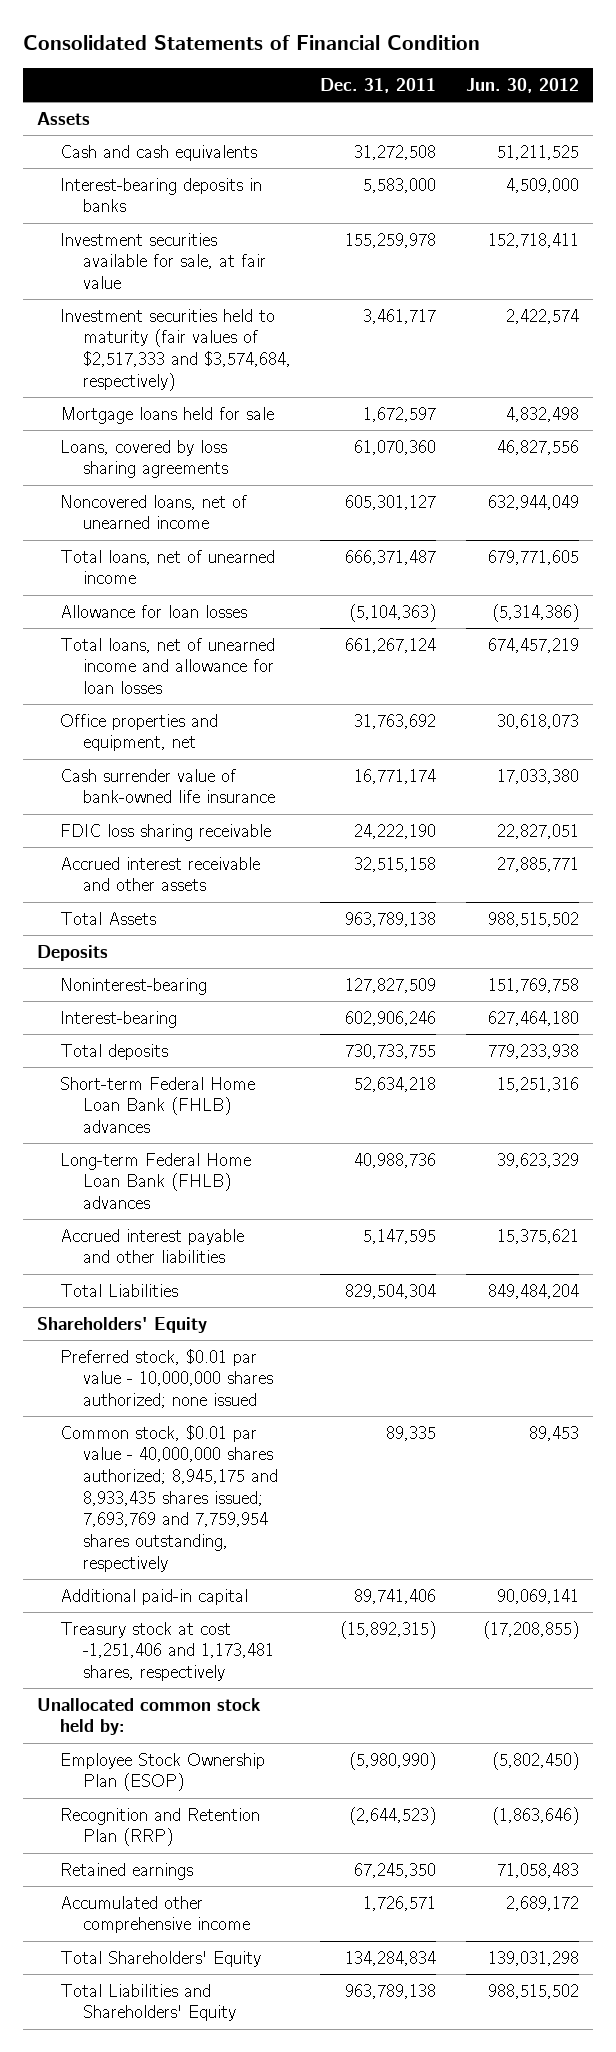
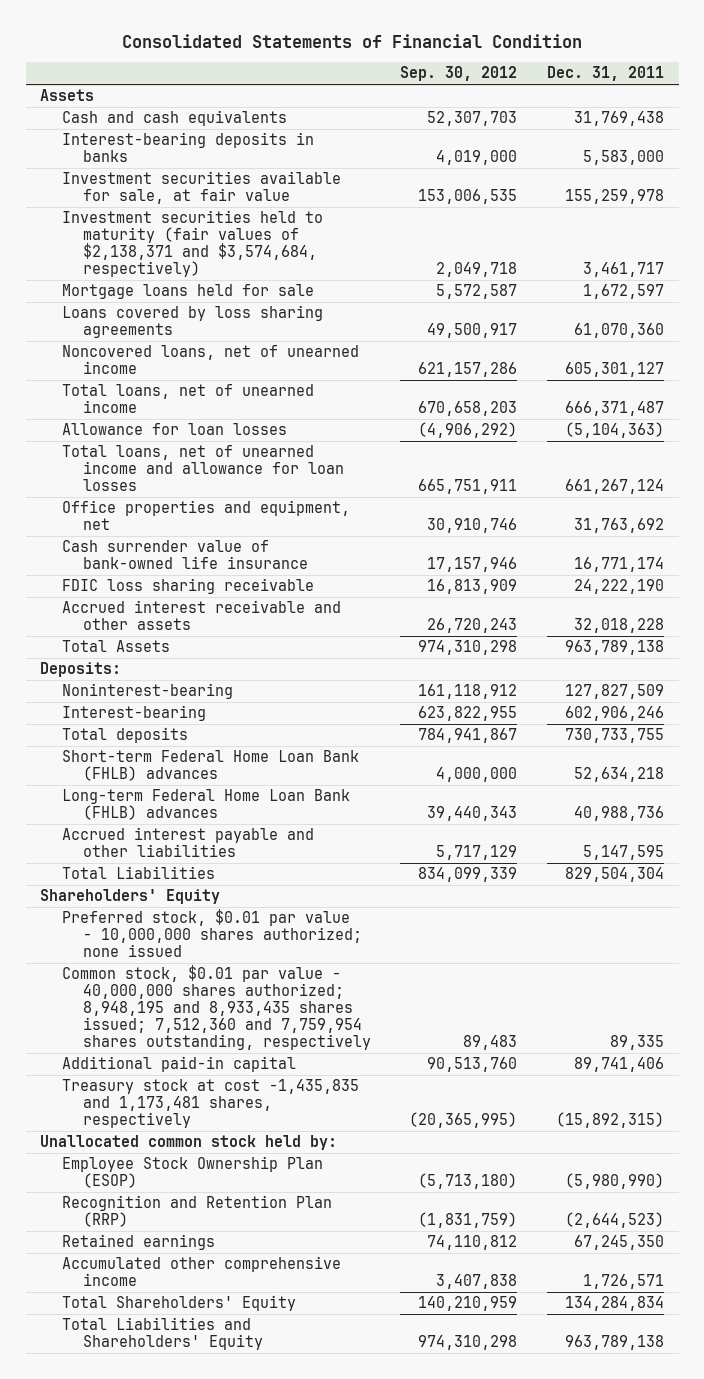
[465,77,579,93] Jun. 30, 2012 -> none
none -> [400,66,518,82] Sep. 30, 2012
[354,144,437,160] 31,272,508 -> [573,111,664,127] 31,769,438
[60,308,292,391] Investment securities held to maturity (fair values of $2,517,333 and $3,574,684, respectively) -> [61,210,323,278] Investment securities held to maturity (fair values of $2,138,371 and $3,574,684, respectively)
[60,439,229,479] Loans, covered by loss sharing agreements -> [61,305,323,339] Loans covered by loss sharing agreements
[354,856,437,872] 32,515,158 -> [573,618,664,634] 32,018,228
[37,944,109,961] Deposits -> [40,662,122,678] Deposits:
[60,1424,279,1572] Common stock, $0.01 par value - 40,000,000 shares authorized; 8,945,175 and 8,933,435 shares issued; 7,693,769 and 7,759,954 shares outstanding, respectively -> [61,965,371,1051] Common stock, $0.01 par value - 40,000,000 shares authorized; 8,948,195 and 8,933,435 shares issued; 7,512,360 and 7,759,954 shares outstanding, respectively
[60,1621,275,1682] Treasury stock at cost -1,251,406 and 1,173,481 shares, respectively -> [61,1079,359,1129] Treasury stock at cost -1,435,835 and 1,173,481 shares, respectively

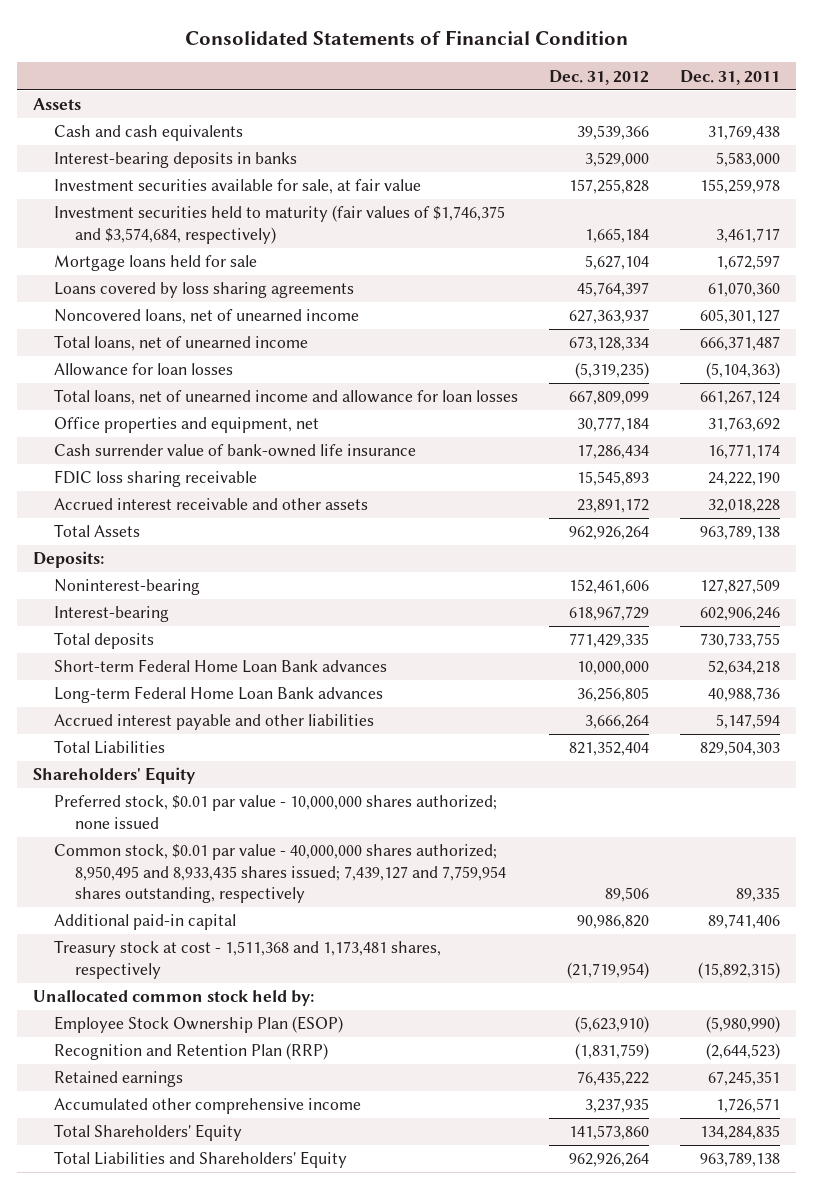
[400,66,518,82] Sep. 30, 2012 -> none
none -> [548,69,649,85] Dec. 31, 2012
[61,210,323,278] Investment securities held to maturity (fair values of $2,138,371 and $3,574,684, respectively) -> [53,205,505,244] Investment securities held to maturity (fair values of $1,746,375 and $3,574,684, respectively)
[61,750,359,782] Short-term Federal Home Loan Bank (FHLB) advances -> [53,659,387,674] Short-term Federal Home Loan Bank advances
[61,789,350,821] Long-term Federal Home Loan Bank (FHLB) advances -> [53,686,383,704] Long-term Federal Home Loan Bank advances
[582,845,664,861] 5,147,595 -> [716,714,781,730] 5,147,594
[564,867,664,883] 829,504,304 -> [700,741,781,757] 829,504,303
[61,965,371,1051] Common stock, $0.01 par value - 40,000,000 shares authorized; 8,948,195 and 8,933,435 shares issued; 7,512,360 and 7,759,954 shares outstanding, respectively -> [53,844,506,903] Common stock, $0.01 par value - 40,000,000 shares authorized; 8,950,495 and 8,933,435 shares issued; 7,439,127 and 7,759,954 shares outstanding, respectively
[61,1079,359,1129] Treasury stock at cost -1,435,835 and 1,173,481 shares, respectively -> [53,940,441,979] Treasury stock at cost - 1,511,368 and 1,173,481 shares, respectively
[573,1235,664,1251] 67,245,350 -> [708,1071,781,1087] 67,245,351
[564,1296,664,1312] 134,284,834 -> [700,1125,781,1141] 134,284,835

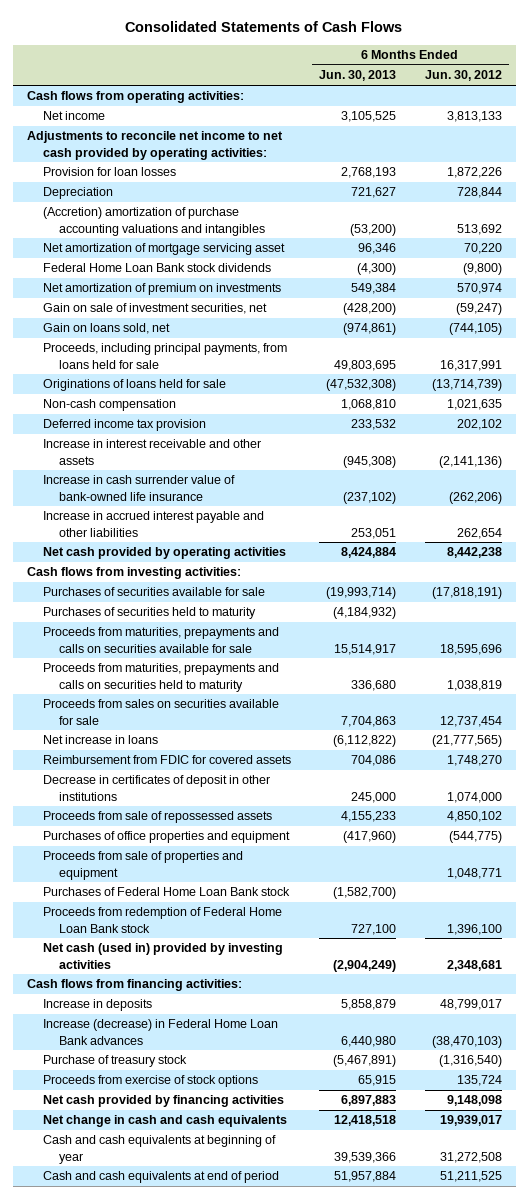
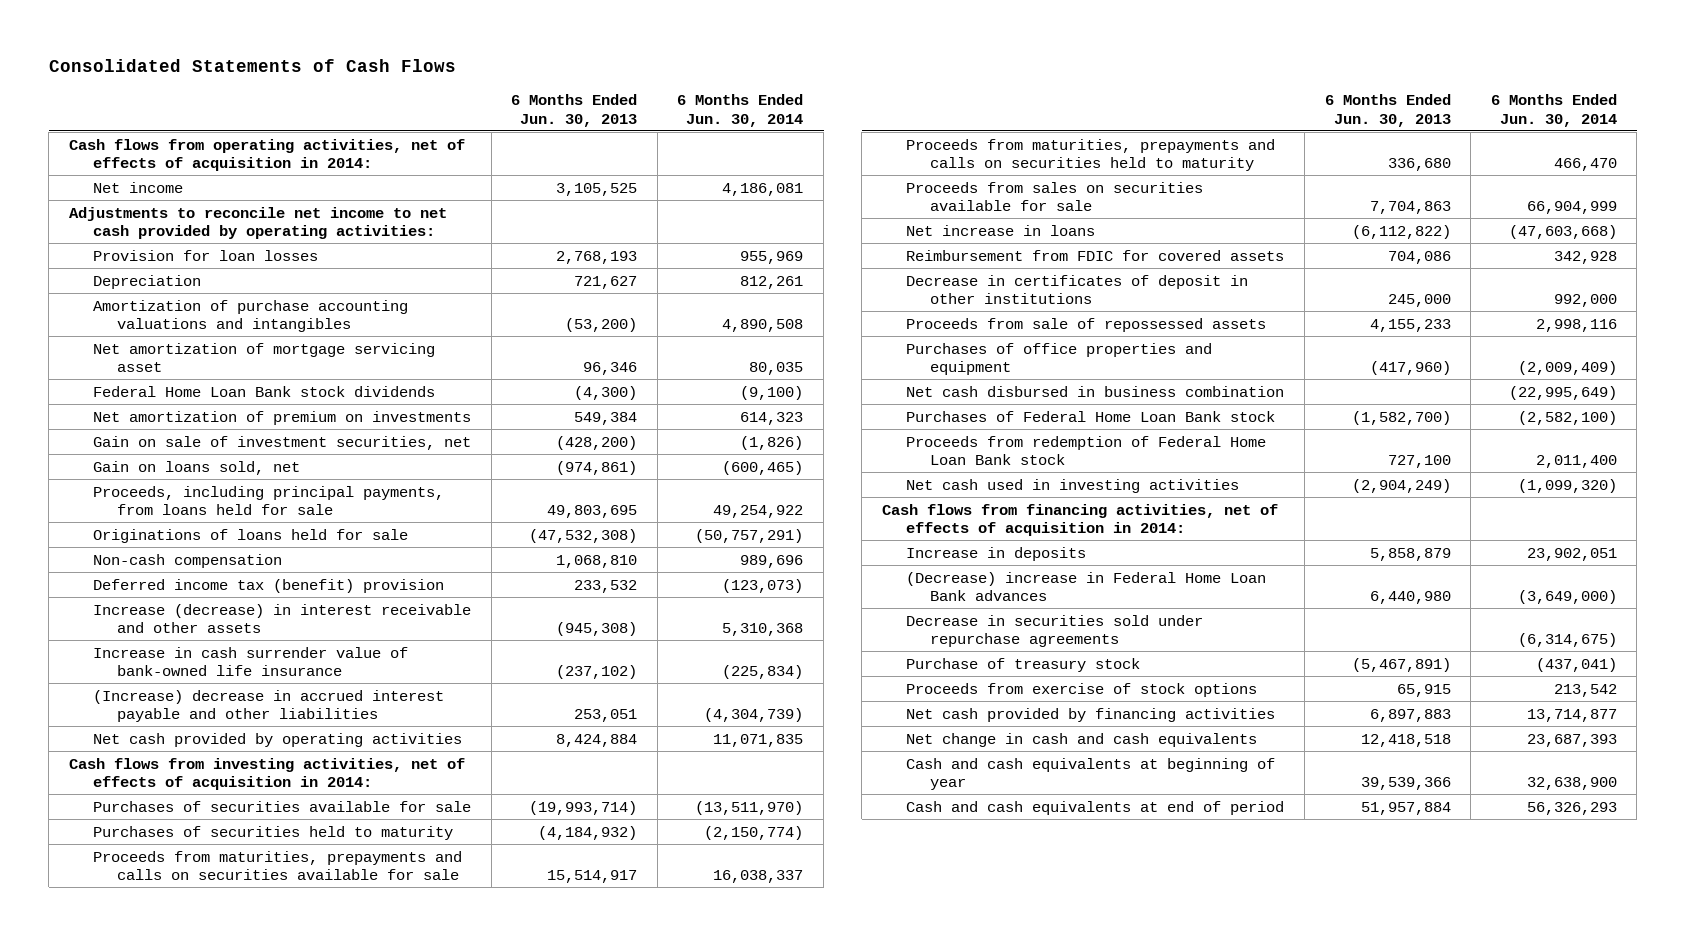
[424,70,502,82] Jun. 30, 2012 -> none
none -> [677,94,804,127] 6 Months Ended Jun. 30, 2014
[26,91,244,104] Cash flows from operating activities: -> [68,138,465,171] Cash flows from operating activities, net of effects of acquisition in 2014:
[42,207,265,236] (Accretion) amortization of purchase accounting valuations and intangibles -> [92,299,408,332] Amortization of purchase accounting valuations and intangibles
[42,419,206,432] Deferred income tax provision -> [92,578,444,593] Deferred income tax (benefit) provision
[42,439,261,465] Increase in interest receivable and other assets -> [92,603,471,633] Increase (decrease) in interest receivable and other assets
[42,511,264,537] Increase in accrued interest payable and other liabilities -> [92,689,444,722] (Increase) decrease in accrued interest payable and other liabilities
[26,567,241,580] Cash flows from investing activities: -> [68,757,465,790] Cash flows from investing activities, net of effects of acquisition in 2014:
[42,851,243,880] Proceeds from sale of properties and equipment -> none
none -> [906,385,1285,397] Net cash disbursed in business combination
[42,943,283,969] Net cash (used in) provided by investing activities -> [906,478,1240,493] Net cash used in investing activities
[26,979,242,992] Cash flows from financing activities: -> [882,503,1279,536] Cash flows from financing activities, net of effects of acquisition in 2014:
[42,1019,278,1045] Increase (decrease) in Federal Home Loan Bank advances -> [906,571,1267,601] (Decrease) increase in Federal Home Loan Bank advances
none -> [906,614,1204,647] Decrease in securities sold under repurchase agreements

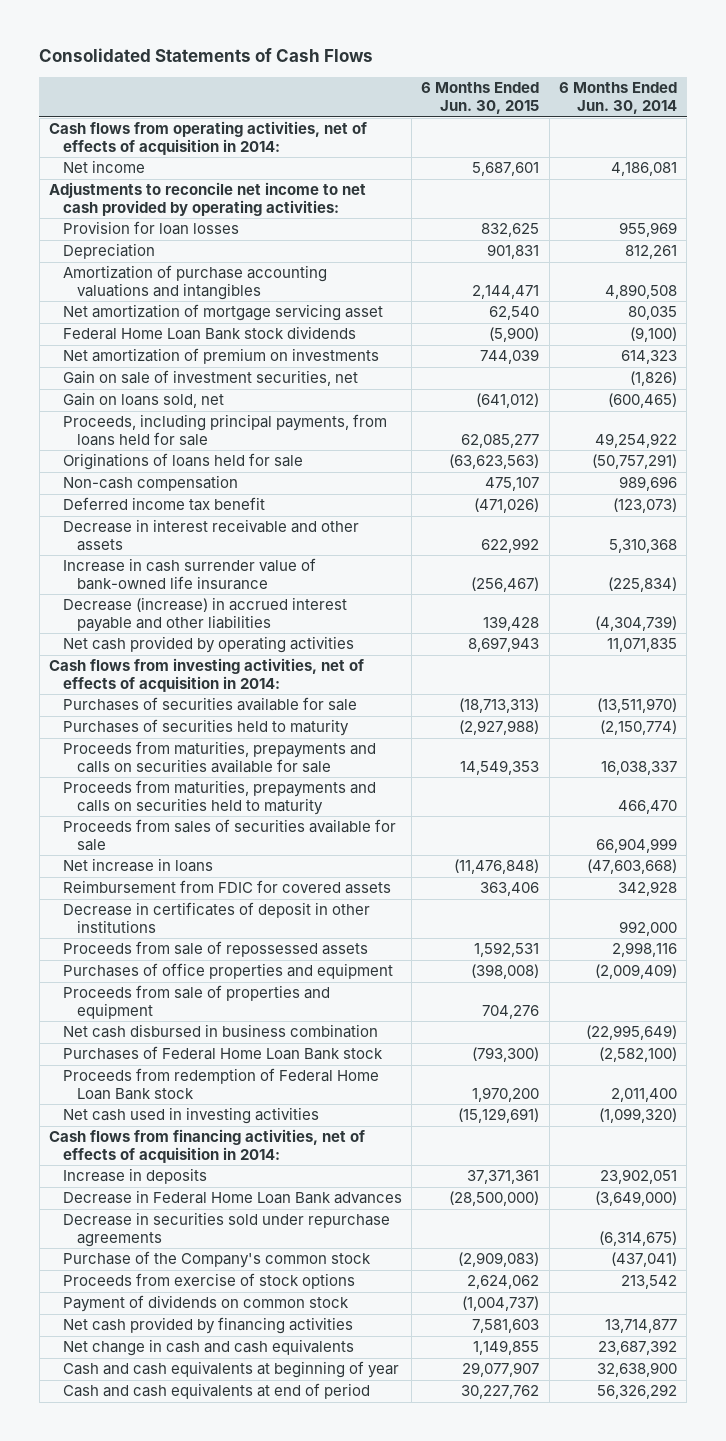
[511,94,638,127] 6 Months Ended Jun. 30, 2013 -> none
none -> [421,82,540,115] 6 Months Ended Jun. 30, 2015
[92,578,444,593] Deferred income tax (benefit) provision -> [62,497,265,512] Deferred income tax benefit
[92,603,471,633] Increase (decrease) in interest receivable and other assets -> [62,519,359,552] Decrease in interest receivable and other assets
[92,689,444,722] (Increase) decrease in accrued interest payable and other liabilities -> [62,597,347,633] Decrease (increase) in accrued interest payable and other liabilities
[906,181,1204,211] Proceeds from sales on securities available for sale -> [62,819,396,852] Proceeds from sales of securities available for sale
none -> [62,985,330,1020] Proceeds from sale of properties and equipment
[906,571,1267,601] (Decrease) increase in Federal Home Loan Bank advances -> [62,1190,402,1205] Decrease in Federal Home Loan Bank advances
[906,657,1141,672] Purchase of treasury stock -> [62,1251,371,1269] Purchase of the Company's common stock
none -> [62,1295,349,1313] Payment of dividends on common stock
[1526,733,1617,747] 23,687,393 -> [597,1340,677,1356] 23,687,392
[1526,801,1617,815] 56,326,293 -> [596,1384,677,1400] 56,326,292

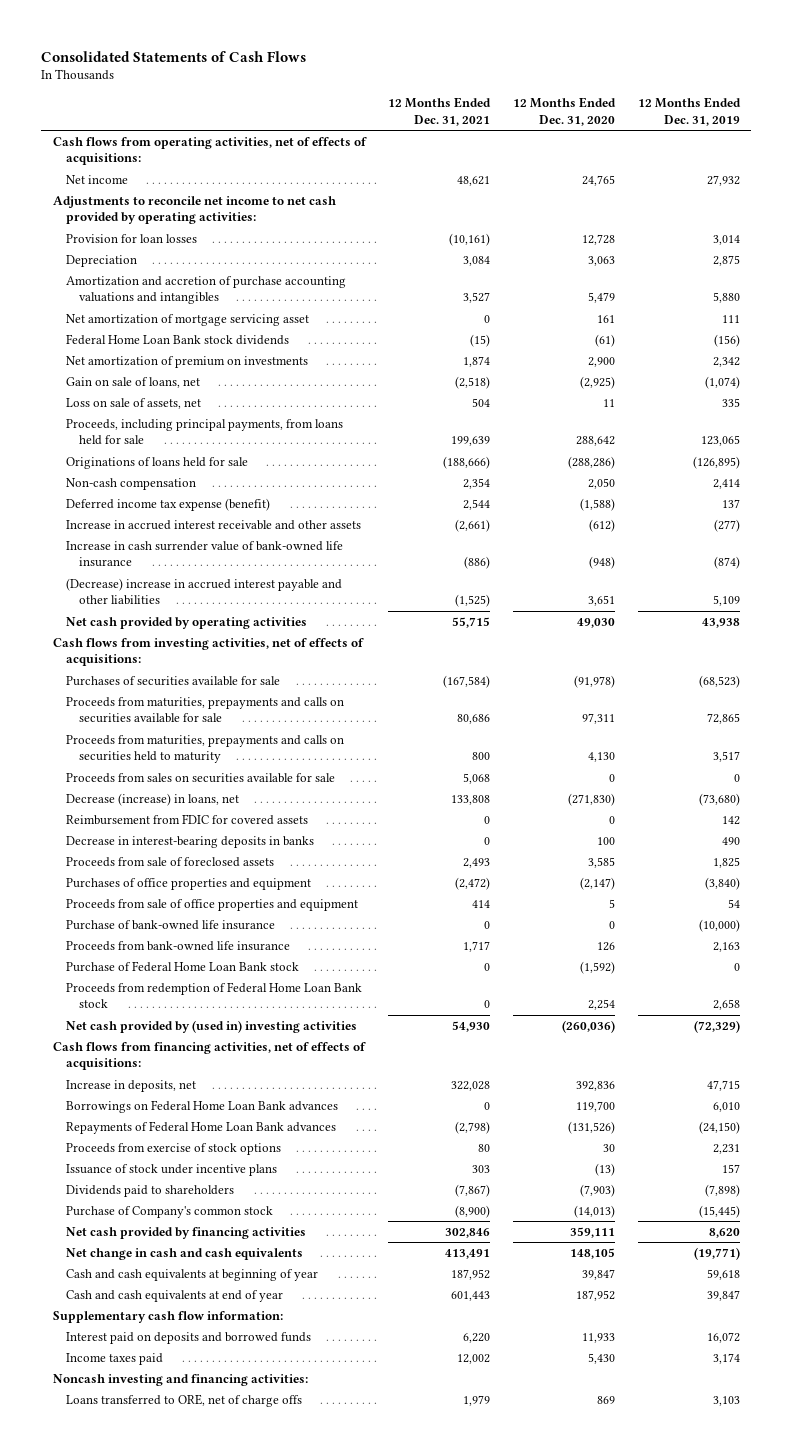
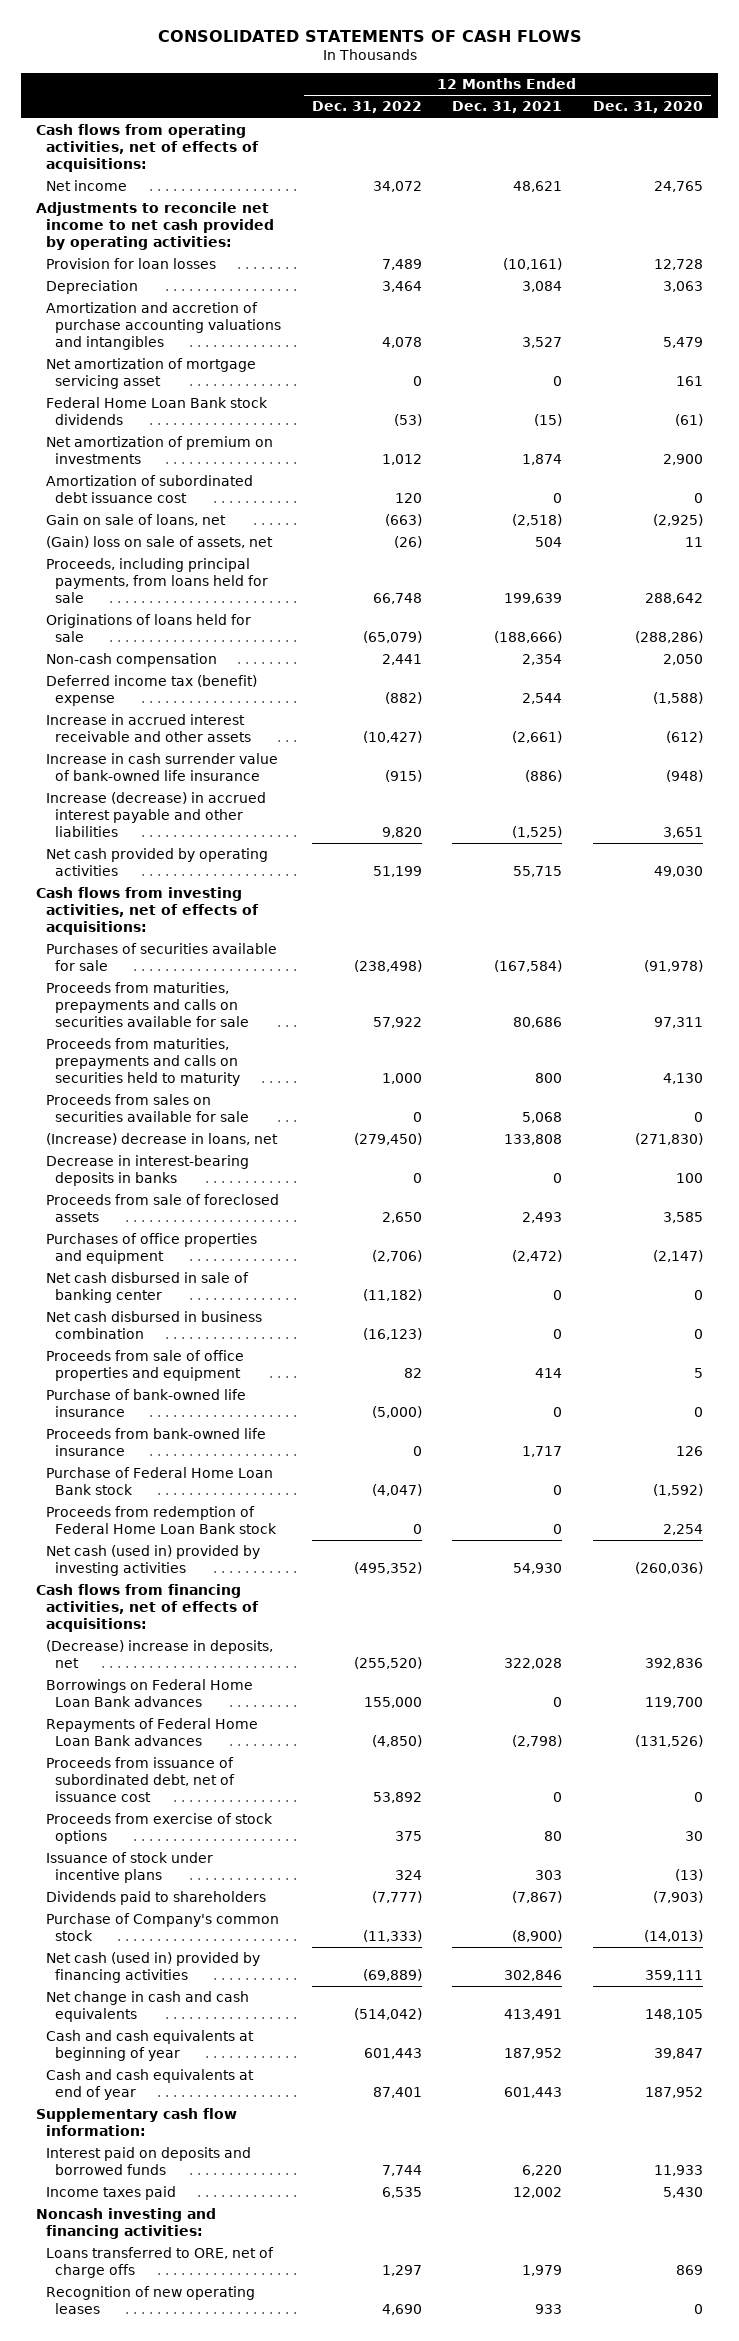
[41,50,307,62] Consolidated Statements of Cash Flows -> [157,29,582,42] CONSOLIDATED STATEMENTS OF CASH FLOWS
[637,97,741,126] 12 Months Ended Dec. 31, 2019 -> none
none -> [311,101,422,114] Dec. 31, 2022
none -> [45,474,253,503] Amortization of subordinated debt issuance cost
[66,397,202,409] Loss on sale of assets, net -> [45,535,273,548] (Gain) loss on sale of assets, net
[66,497,271,511] Deferred income tax expense (benefit) -> [45,674,257,706] Deferred income tax (benefit) expense
[66,577,343,606] (Decrease) increase in accrued interest payable and other liabilities -> [45,791,266,837] Increase (decrease) in accrued interest payable and other liabilities
[66,813,309,825] Reimbursement from FDIC for covered assets -> none
[66,792,240,806] Decrease (increase) in loans, net -> [45,1132,278,1145] (Increase) decrease in loans, net
none -> [45,1271,249,1303] Net cash disbursed in sale of banking center
none -> [45,1310,262,1339] Net cash disbursed in business combination
[66,1019,358,1033] Net cash provided by (used in) investing activities -> [45,1544,260,1576] Net cash (used in) provided by investing activities
[66,1079,197,1092] Increase in deposits, net -> [45,1639,273,1668] (Decrease) increase in deposits, net
none -> [45,1756,236,1802] Proceeds from issuance of subordinated debt, net of issuance cost
[66,1226,307,1239] Net cash provided by financing activities -> [45,1951,260,1983] Net cash (used in) provided by financing activities
none -> [45,2285,255,2314] Recognition of new operating leases

